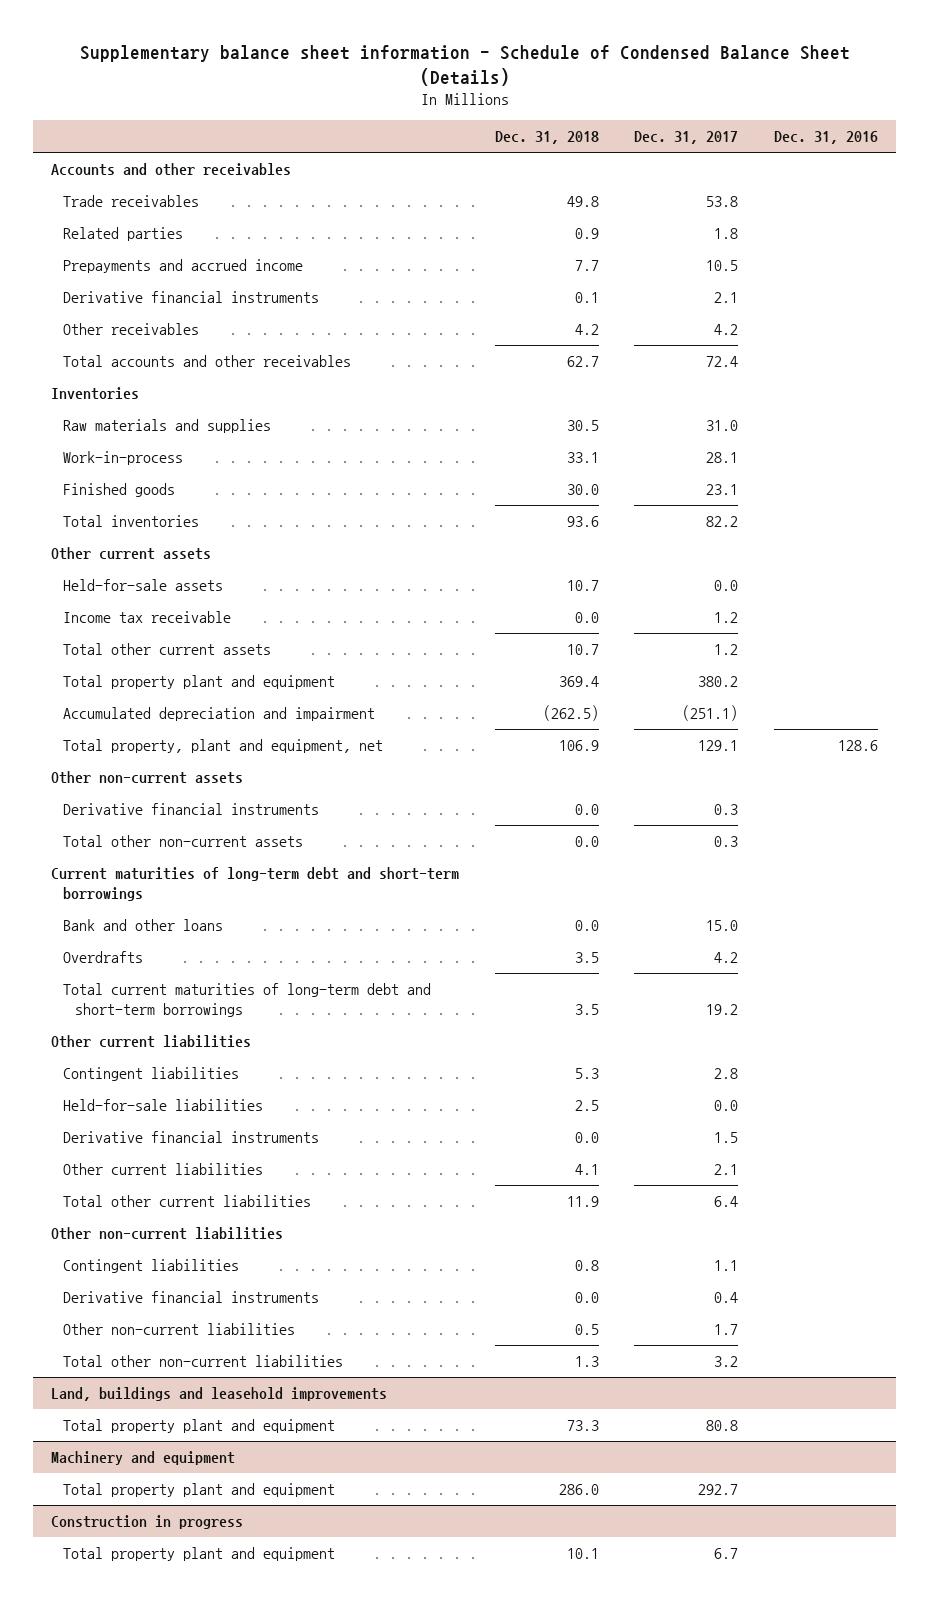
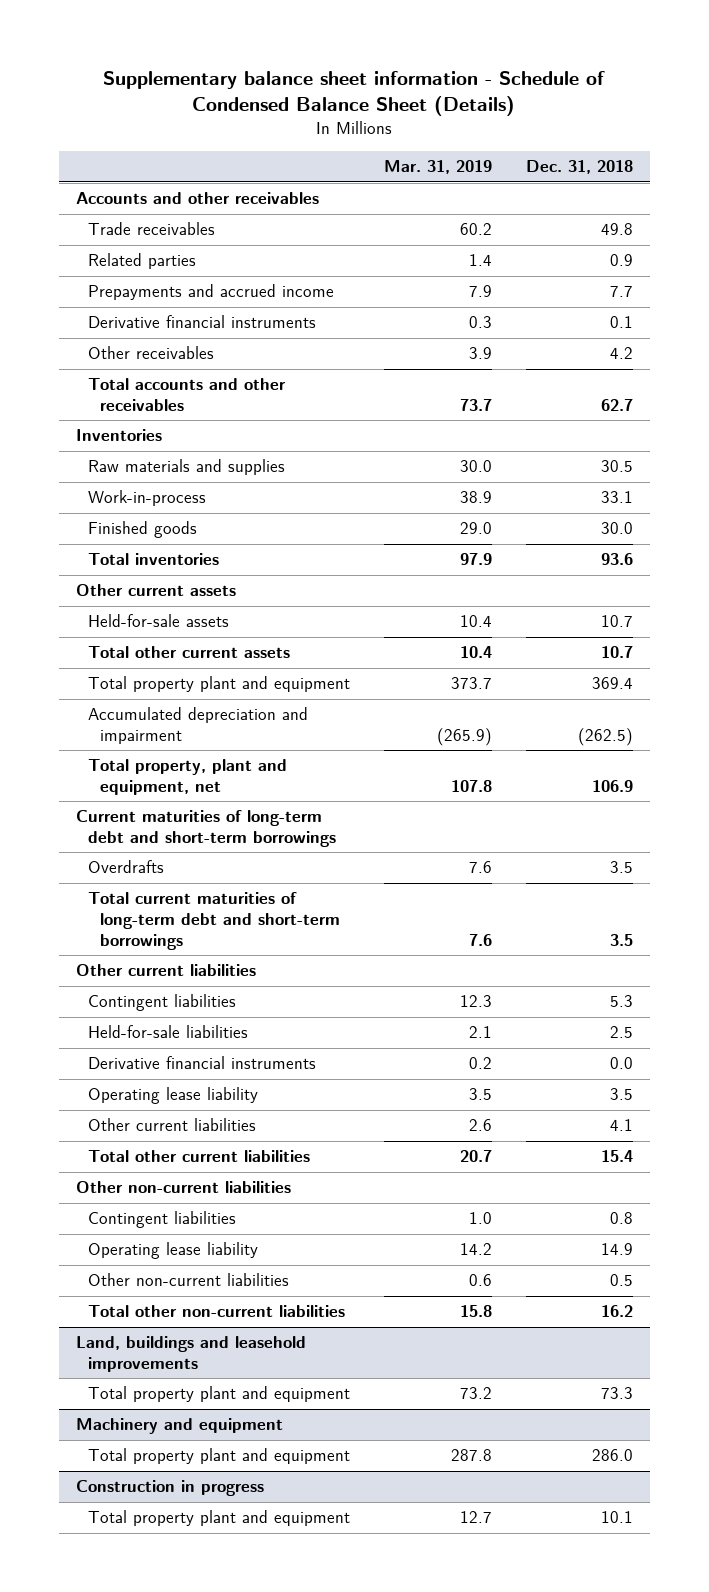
[634,131,739,145] Dec. 31, 2017 -> none
[774,131,879,145] Dec. 31, 2016 -> none
none -> [384,160,493,175] Mar. 31, 2019
[62,611,231,624] Income tax receivable -> none
[50,771,243,785] Other non-current assets -> none
[62,803,319,816] Derivative financial instruments -> none
[62,835,303,848] Total other non-current assets -> none
[62,919,223,932] Bank and other loans -> none
none -> [88,1087,259,1105] Operating lease liability
[566,1196,599,1208] 11.9 -> [601,1150,634,1163] 15.4
[62,1291,319,1304] Derivative financial instruments -> none
none -> [88,1242,259,1260] Operating lease liability
[574,1356,599,1368] 1.3 -> [601,1305,634,1318] 16.2

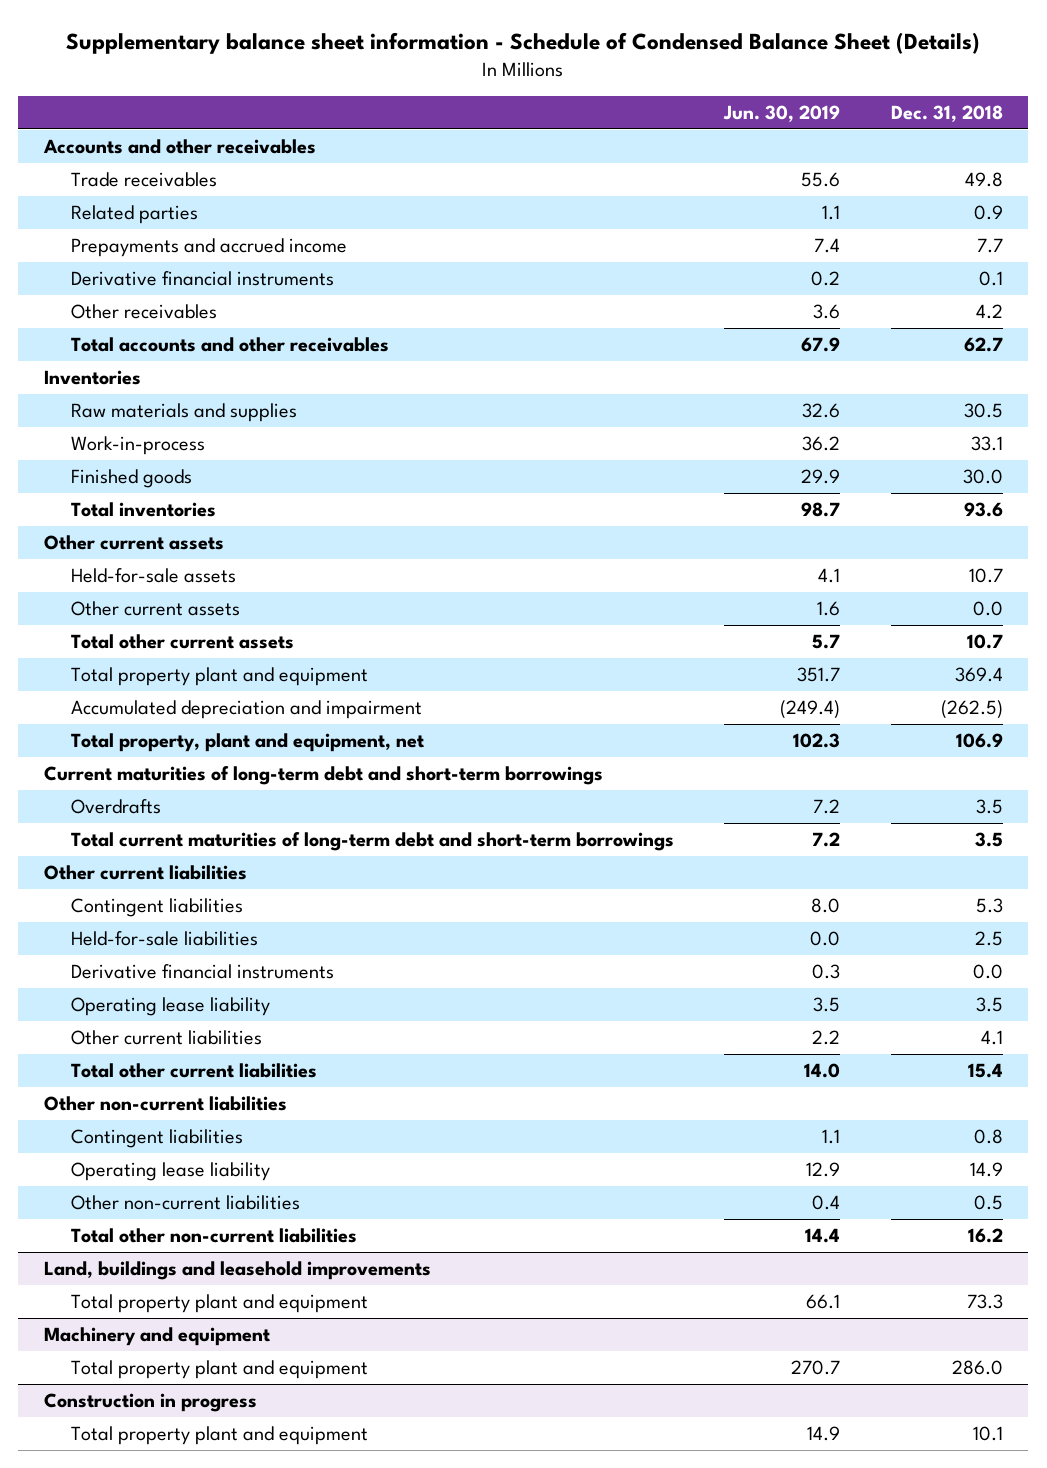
[384,160,493,175] Mar. 31, 2019 -> none
none -> [723,104,841,122] Jun. 30, 2019
none -> [70,600,240,616] Other current assets

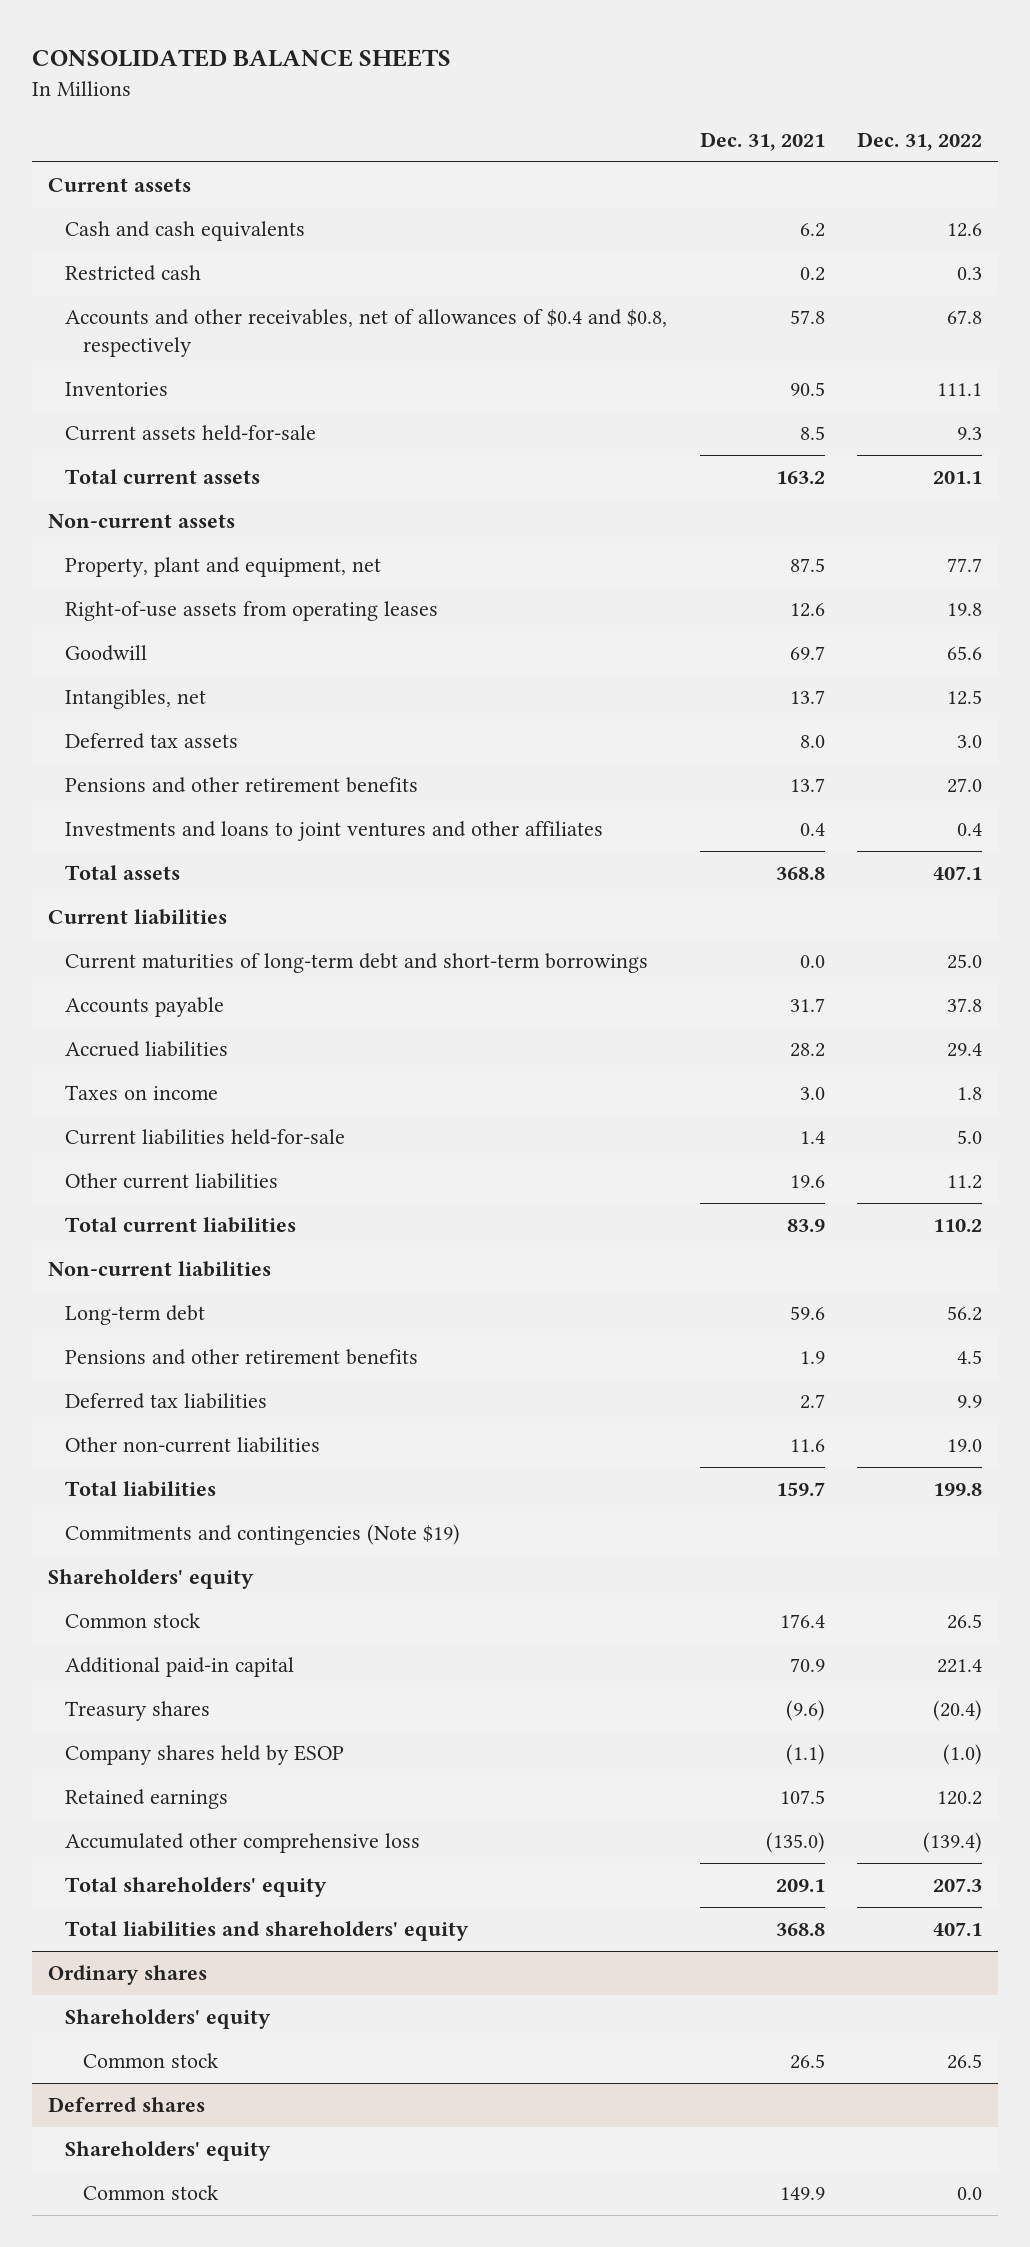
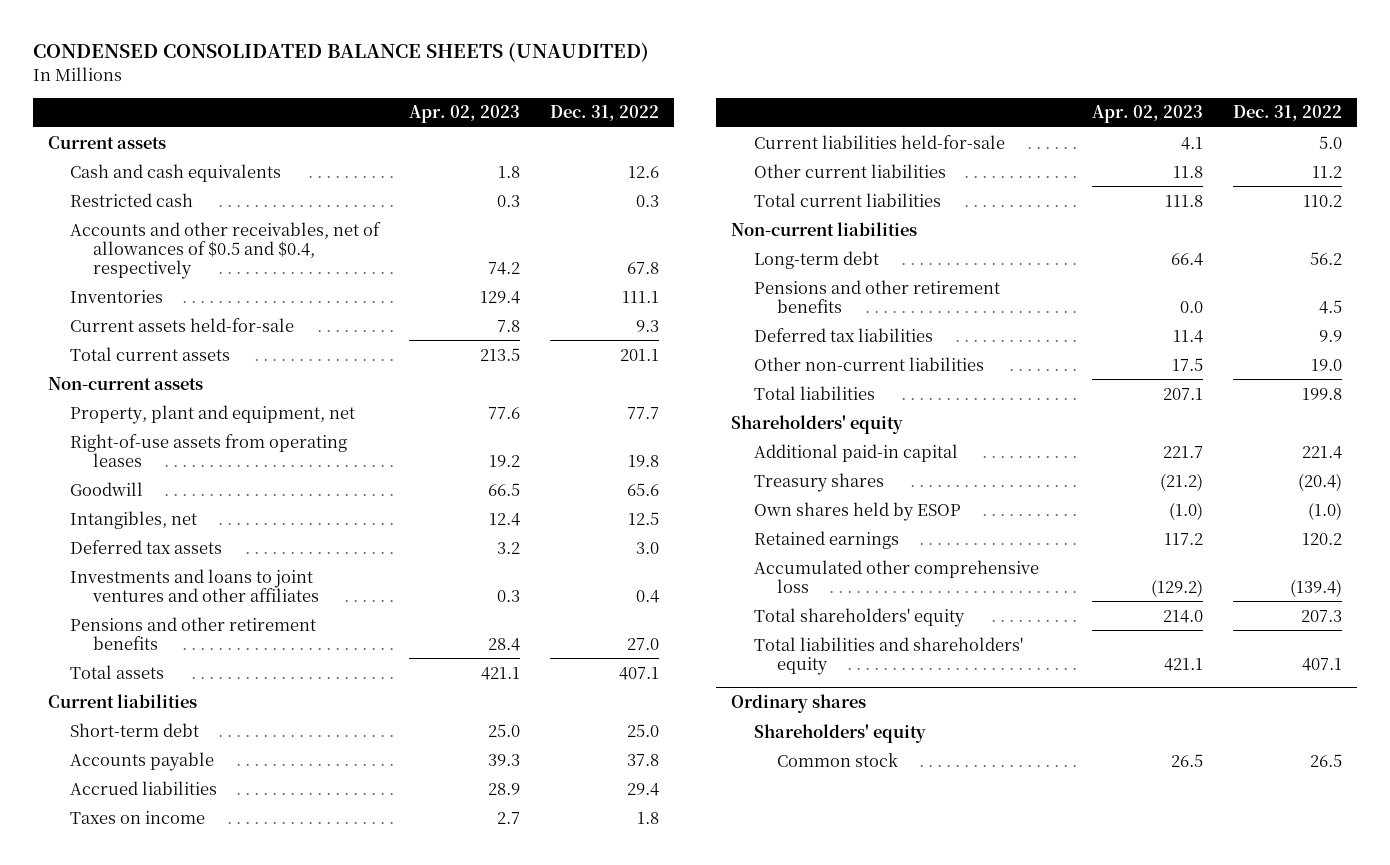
[32,49,452,68] CONSOLIDATED BALANCE SHEETS -> [32,42,649,63] CONDENSED CONSOLIDATED BALANCE SHEETS (UNAUDITED)
[699,131,825,151] Dec. 31, 2021 -> none
none -> [409,105,521,124] Apr. 02, 2023
[65,309,668,357] Accounts and other receivables, net of allowances of $0.4 and $0.8, respectively -> [70,221,382,279] Accounts and other receivables, net of allowances of $0.5 and $0.4, respectively
[65,777,419,794] Pensions and other retirement benefits -> [70,616,317,650] Pensions and other retirement benefits
[65,953,649,974] Current maturities of long-term debt and short-term borrowings -> none
none -> [70,722,200,737] Short-term debt
[65,1524,461,1546] Commitments and contingencies (Note $19) -> none
[65,1613,202,1629] Common stock -> none
[65,1745,345,1766] Company shares held by ESOP -> [753,501,961,521] Own shares held by ESOP
[48,2097,206,2113] Deferred shares -> none
[65,2141,272,2162] Shareholders' equity -> none
[82,2185,219,2201] Common stock -> none

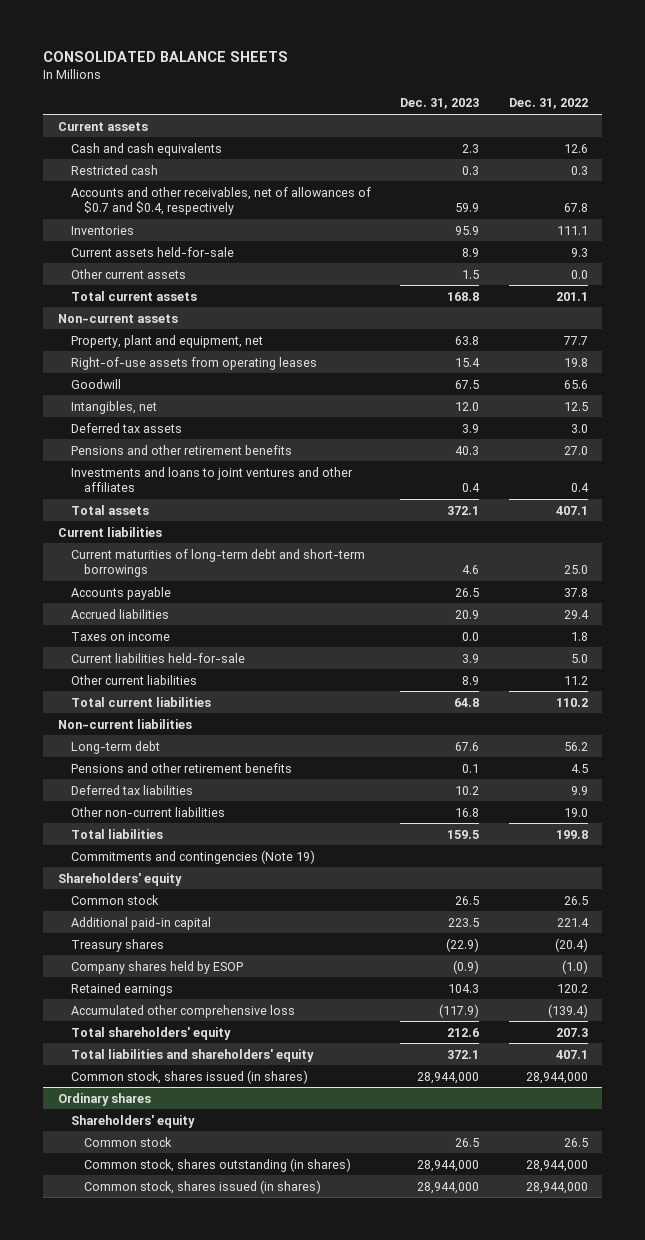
[32,42,649,63] CONDENSED CONSOLIDATED BALANCE SHEETS (UNAUDITED) -> [42,51,288,63] CONSOLIDATED BALANCE SHEETS
[409,105,521,124] Apr. 02, 2023 -> none
none -> [400,98,480,110] Dec. 31, 2023
[70,221,382,279] Accounts and other receivables, net of allowances of $0.5 and $0.4, respectively -> [70,186,371,216] Accounts and other receivables, net of allowances of $0.7 and $0.4, respectively
none -> [70,268,186,279] Other current assets
[70,568,320,602] Investments and loans to joint ventures and other affiliates -> [70,466,353,493] Investments and loans to joint ventures and other affiliates
[70,722,200,737] Short-term debt -> none
none -> [70,548,365,578] Current maturities of long-term debt and short-term borrowings
none -> [70,849,315,864] Commitments and contingencies (Note 19)
none -> [70,894,159,905] Common stock
[753,501,961,521] Own shares held by ESOP -> [70,960,243,974] Company shares held by ESOP
none -> [70,1069,308,1084] Common stock, shares issued (in shares)
none -> [84,1157,352,1172] Common stock, shares outstanding (in shares)
none -> [84,1179,322,1194] Common stock, shares issued (in shares)

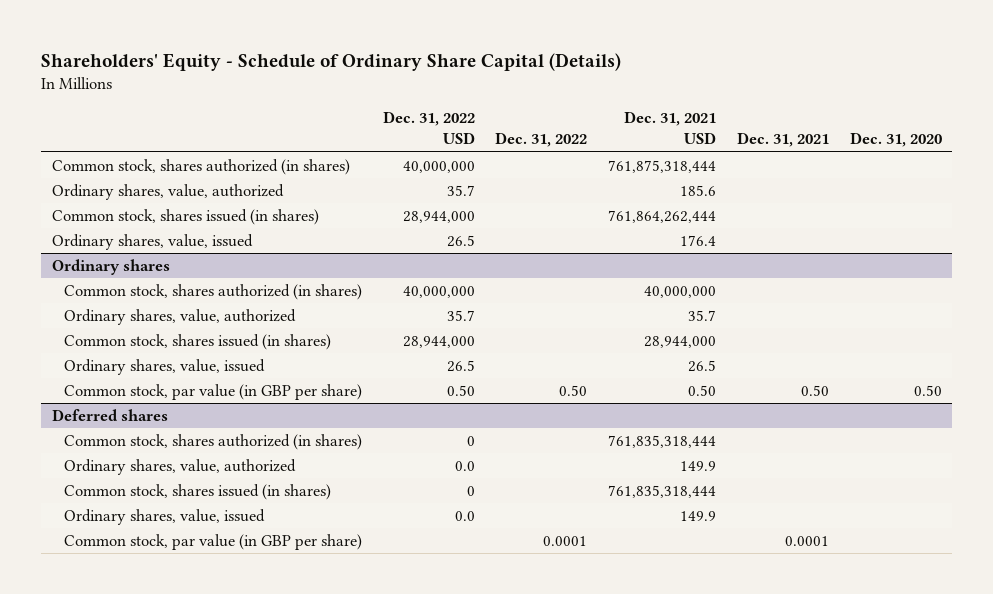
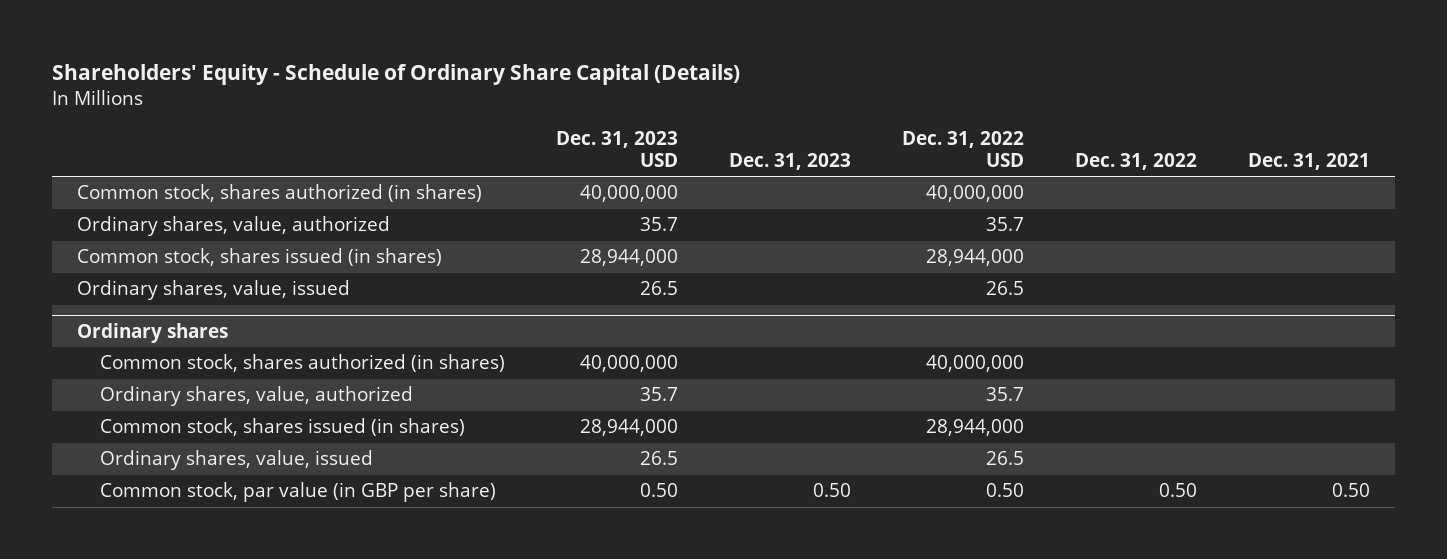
[624,111,717,145] Dec. 31, 2021 USD -> none
[849,132,942,148] Dec. 31, 2020 -> none
none -> [555,131,678,167] Dec. 31, 2023 USD
none -> [728,152,851,170] Dec. 31, 2023
[51,409,168,422] Deferred shares -> none
[64,434,363,451] Common stock, shares authorized (in shares) -> none
[64,459,297,476] Ordinary shares, value, authorized -> none
[64,484,332,501] Common stock, shares issued (in shares) -> none
[64,509,266,526] Ordinary shares, value, issued -> none
[64,534,363,551] Common stock, par value (in GBP per share) -> none

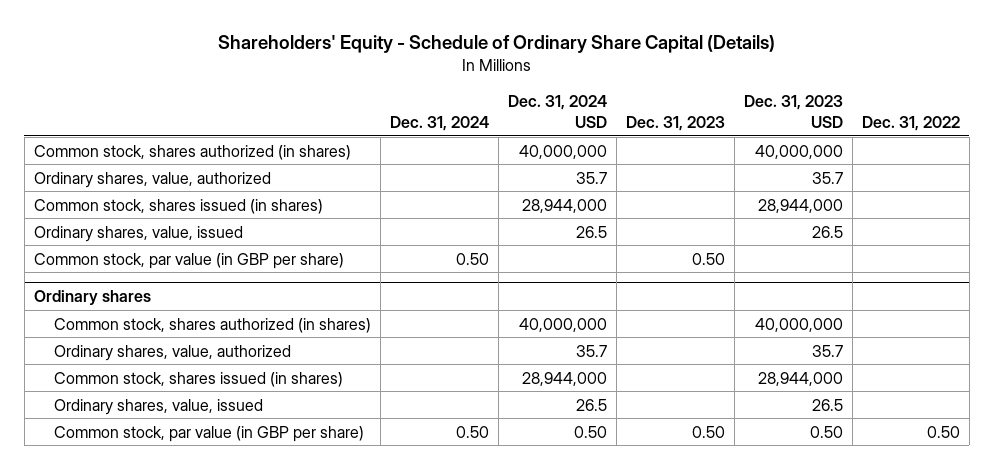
[901,131,1024,167] Dec. 31, 2022 USD -> none
[1247,152,1370,170] Dec. 31, 2021 -> none
none -> [390,115,490,131] Dec. 31, 2024
none -> [508,95,608,128] Dec. 31, 2024 USD
none -> [33,252,344,269] Common stock, par value (in GBP per share)

